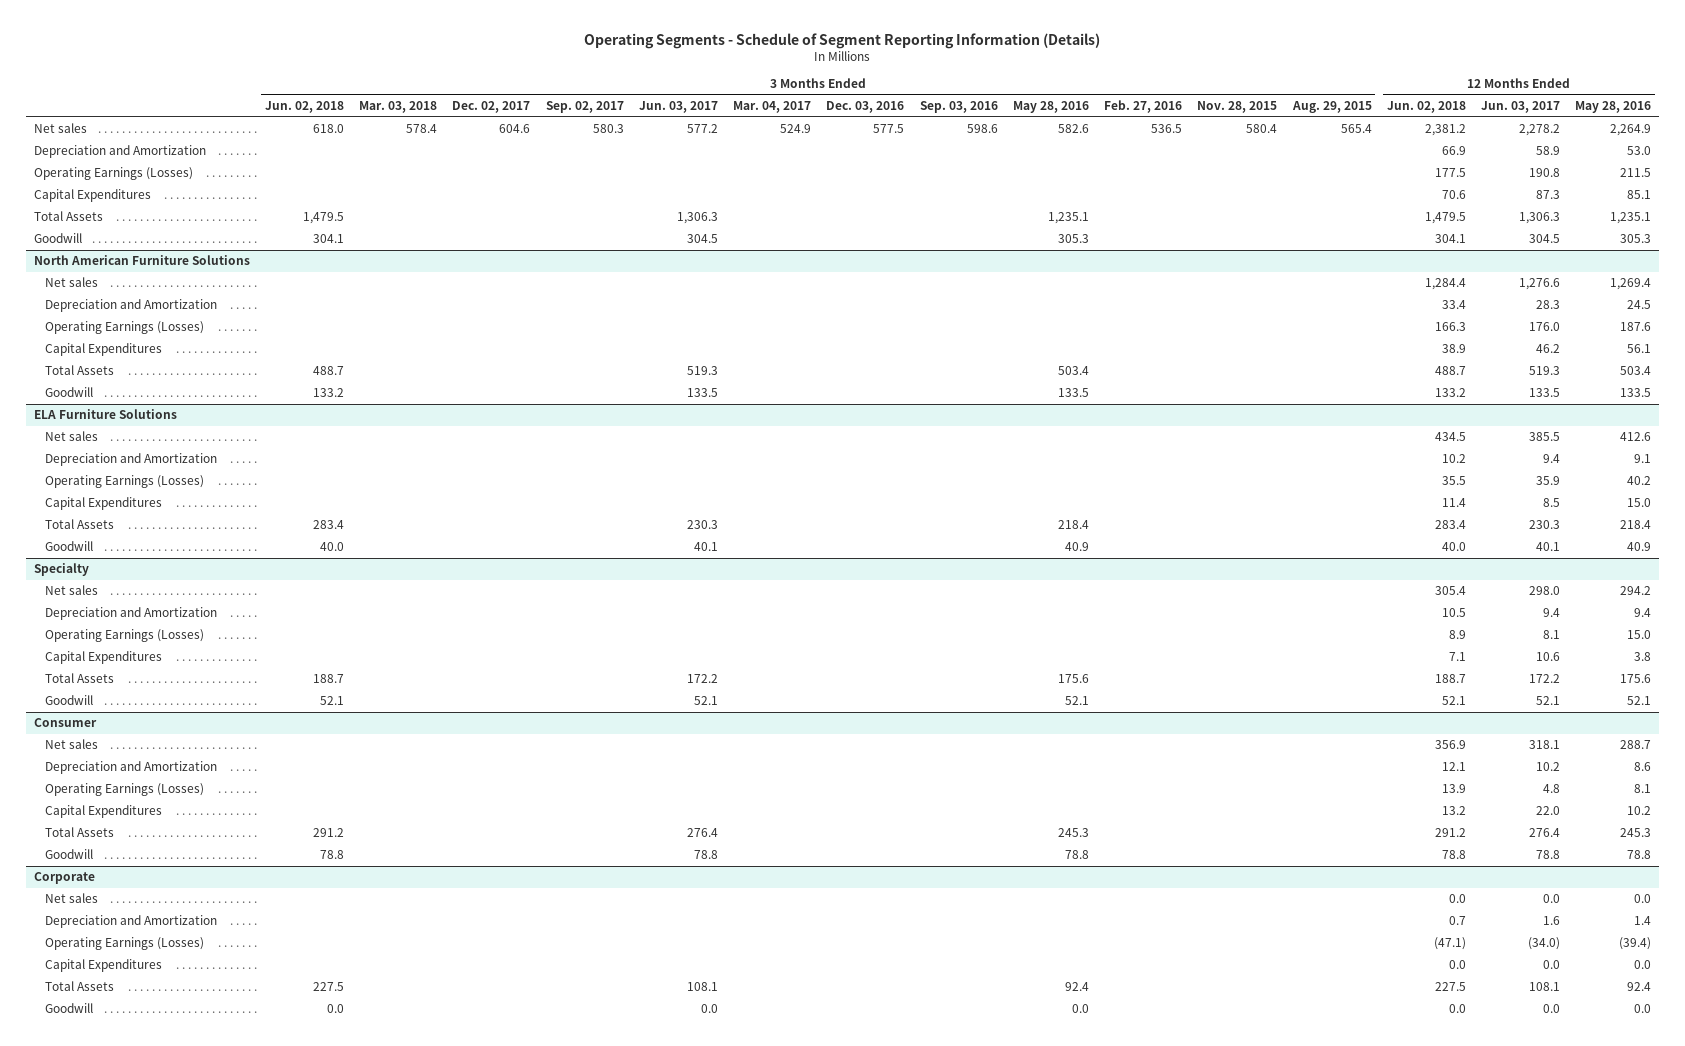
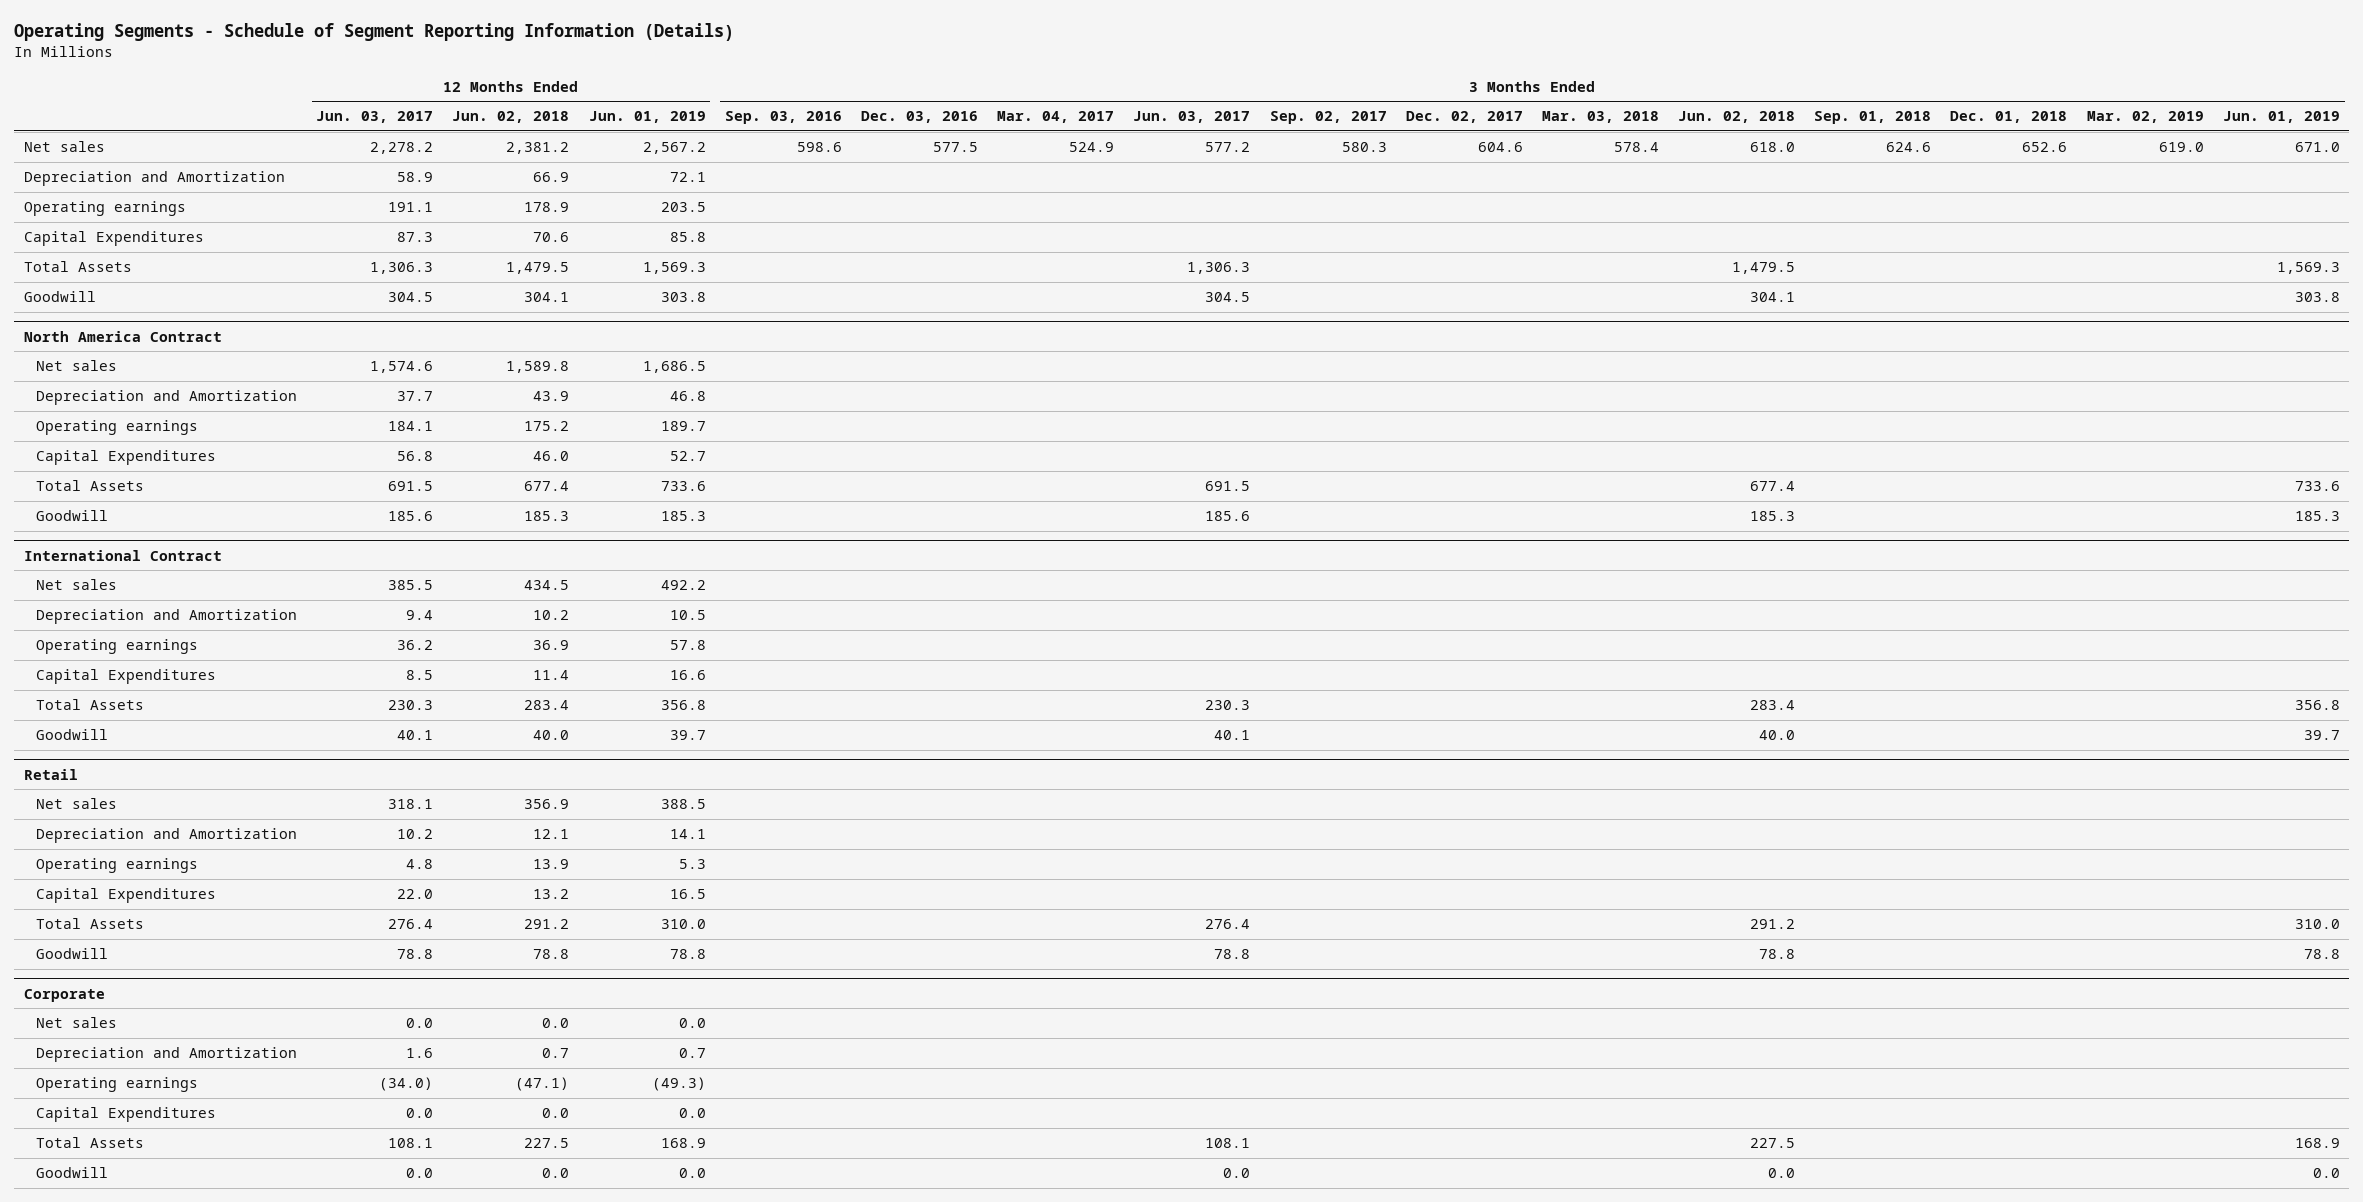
[1012,101,1089,114] May 28, 2016 -> none
[1104,100,1183,114] Feb. 27, 2016 -> none
[1197,101,1278,114] Nov. 28, 2015 -> none
[1291,101,1372,114] Aug. 29, 2015 -> none
[1575,101,1652,114] May 28, 2016 -> none
none -> [588,111,706,124] Jun. 01, 2019
none -> [1814,111,1932,125] Sep. 01, 2018
none -> [1950,111,2068,124] Dec. 01, 2018
none -> [2086,111,2204,124] Mar. 02, 2019
none -> [2222,111,2340,124] Jun. 01, 2019
[33,167,193,181] Operating Earnings (Losses) -> [23,201,186,217] Operating earnings
[1434,168,1466,178] 177.5 -> [524,202,570,213] 178.9
[1528,168,1560,178] 190.8 -> [388,202,434,213] 191.1
[33,255,250,266] North American Furniture Solutions -> none
[33,409,177,420] ELA Furniture Solutions -> none
none -> [23,330,222,342] North America Contract
[1424,278,1466,291] 1,284.4 -> [506,361,570,374] 1,589.8
[1518,278,1560,291] 1,276.6 -> [370,361,434,374] 1,574.6
[1441,300,1466,310] 33.4 -> [533,391,570,402] 43.9
[1535,300,1560,310] 28.3 -> [397,391,434,402] 37.7
[45,321,205,335] Operating Earnings (Losses) -> [36,420,199,436] Operating earnings
[1434,322,1466,332] 166.3 -> [524,421,570,432] 175.2
[1528,322,1560,332] 176.0 -> [388,421,434,432] 184.1
[1441,344,1466,354] 38.9 -> [533,451,570,462] 46.0
[1535,344,1560,354] 46.2 -> [397,451,434,462] 56.8
[312,366,344,376] 488.7 -> [1750,481,1796,492] 677.4
[686,366,718,376] 519.3 -> [1205,481,1251,492] 691.5
[1434,366,1466,376] 488.7 -> [524,481,570,492] 677.4
[1528,366,1560,376] 519.3 -> [388,481,434,492] 691.5
[312,388,344,398] 133.2 -> [1750,511,1796,522] 185.3
[686,388,718,398] 133.5 -> [1205,511,1251,522] 185.6
[1434,388,1466,398] 133.2 -> [524,511,570,522] 185.3
[1528,388,1560,398] 133.5 -> [388,511,434,522] 185.6
none -> [23,549,222,561] International Contract
[45,475,205,489] Operating Earnings (Losses) -> [36,639,199,655] Operating earnings
[1441,476,1466,486] 35.5 -> [533,640,570,651] 36.9
[1535,476,1560,486] 35.9 -> [397,640,434,651] 36.2
[33,563,89,577] Specialty -> none
[45,585,99,596] Net sales -> none
[45,607,218,621] Depreciation and Amortization -> none
[45,629,205,643] Operating Earnings (Losses) -> none
[45,651,163,665] Capital Expenditures -> none
[45,673,115,684] Total Assets -> none
[45,695,94,706] Goodwill -> none
[33,718,97,728] Consumer -> none
none -> [23,768,78,780] Retail
[45,783,205,797] Operating Earnings (Losses) -> [36,858,199,874] Operating earnings
[45,937,205,951] Operating Earnings (Losses) -> [36,1077,199,1093] Operating earnings

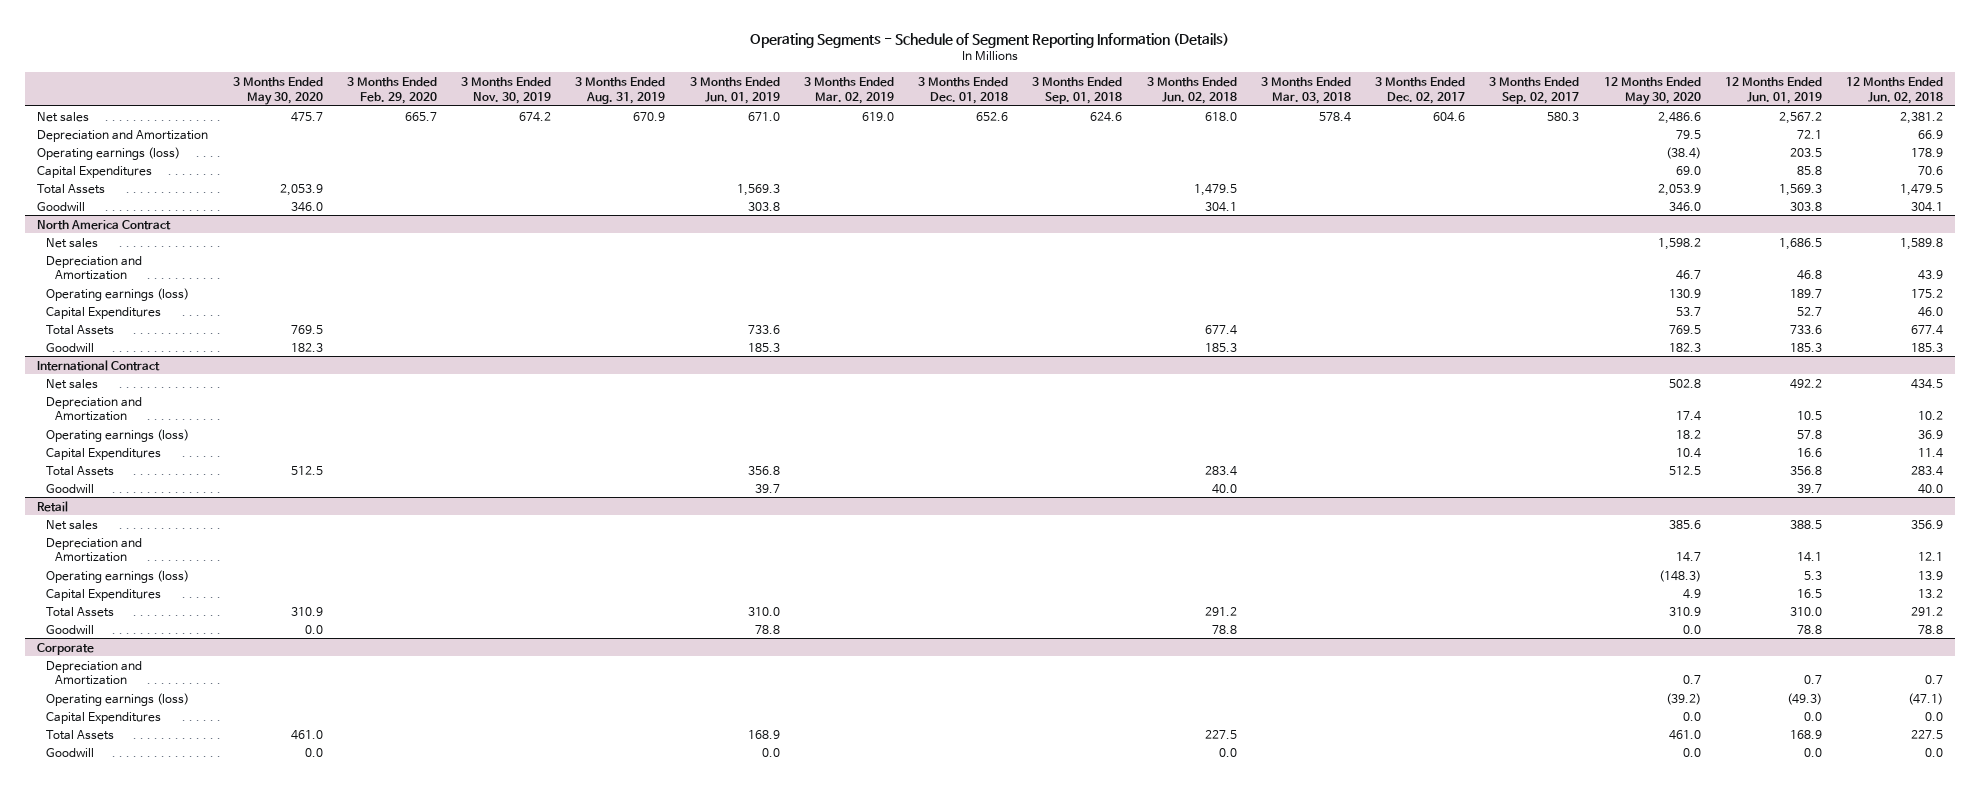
[316,111,434,124] Jun. 03, 2017 -> none
[724,111,842,125] Sep. 03, 2016 -> none
[860,111,978,124] Dec. 03, 2016 -> none
[997,111,1115,124] Mar. 04, 2017 -> none
[1133,111,1251,124] Jun. 03, 2017 -> none
none -> [232,76,323,105] 3 Months Ended May 30, 2020
none -> [346,76,437,104] 3 Months Ended Feb. 29, 2020
none -> [461,76,552,104] 3 Months Ended Nov. 30, 2019
none -> [575,76,666,104] 3 Months Ended Aug. 31, 2019
none -> [1603,76,1701,105] 12 Months Ended May 30, 2020
[23,201,186,217] Operating earnings -> [37,146,181,160] Operating earnings (loss)
[36,420,199,436] Operating earnings -> [46,287,190,301] Operating earnings (loss)
[36,639,199,655] Operating earnings -> [46,428,190,442] Operating earnings (loss)
[36,858,199,874] Operating earnings -> [46,569,190,583] Operating earnings (loss)
[36,1017,118,1029] Net sales -> none
[36,1077,199,1093] Operating earnings -> [46,692,190,706] Operating earnings (loss)

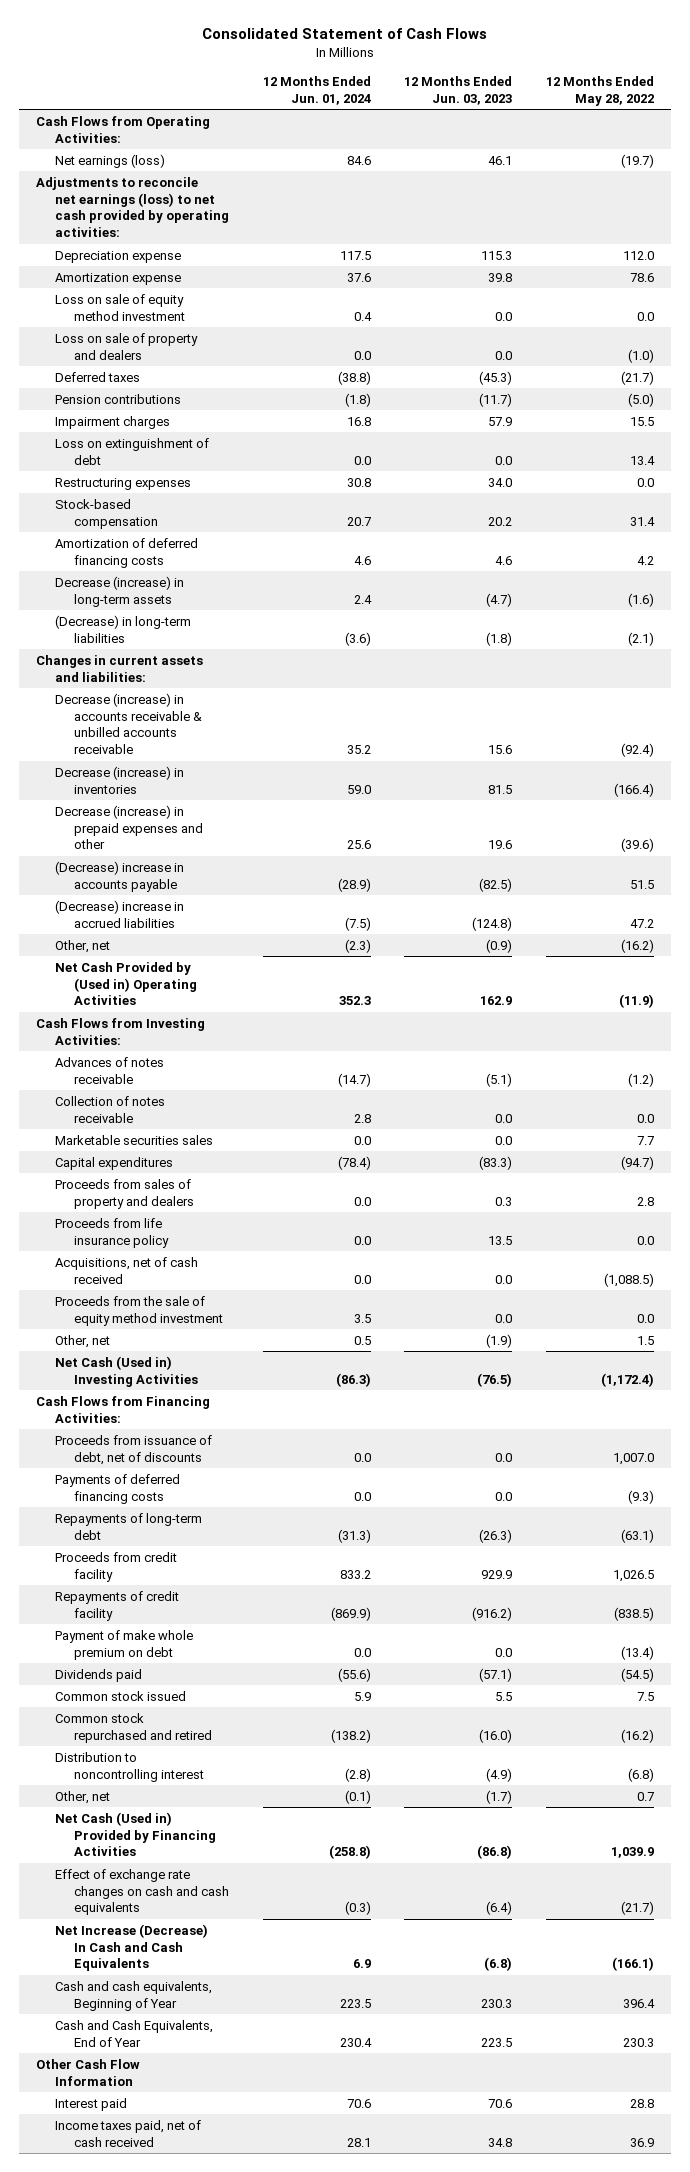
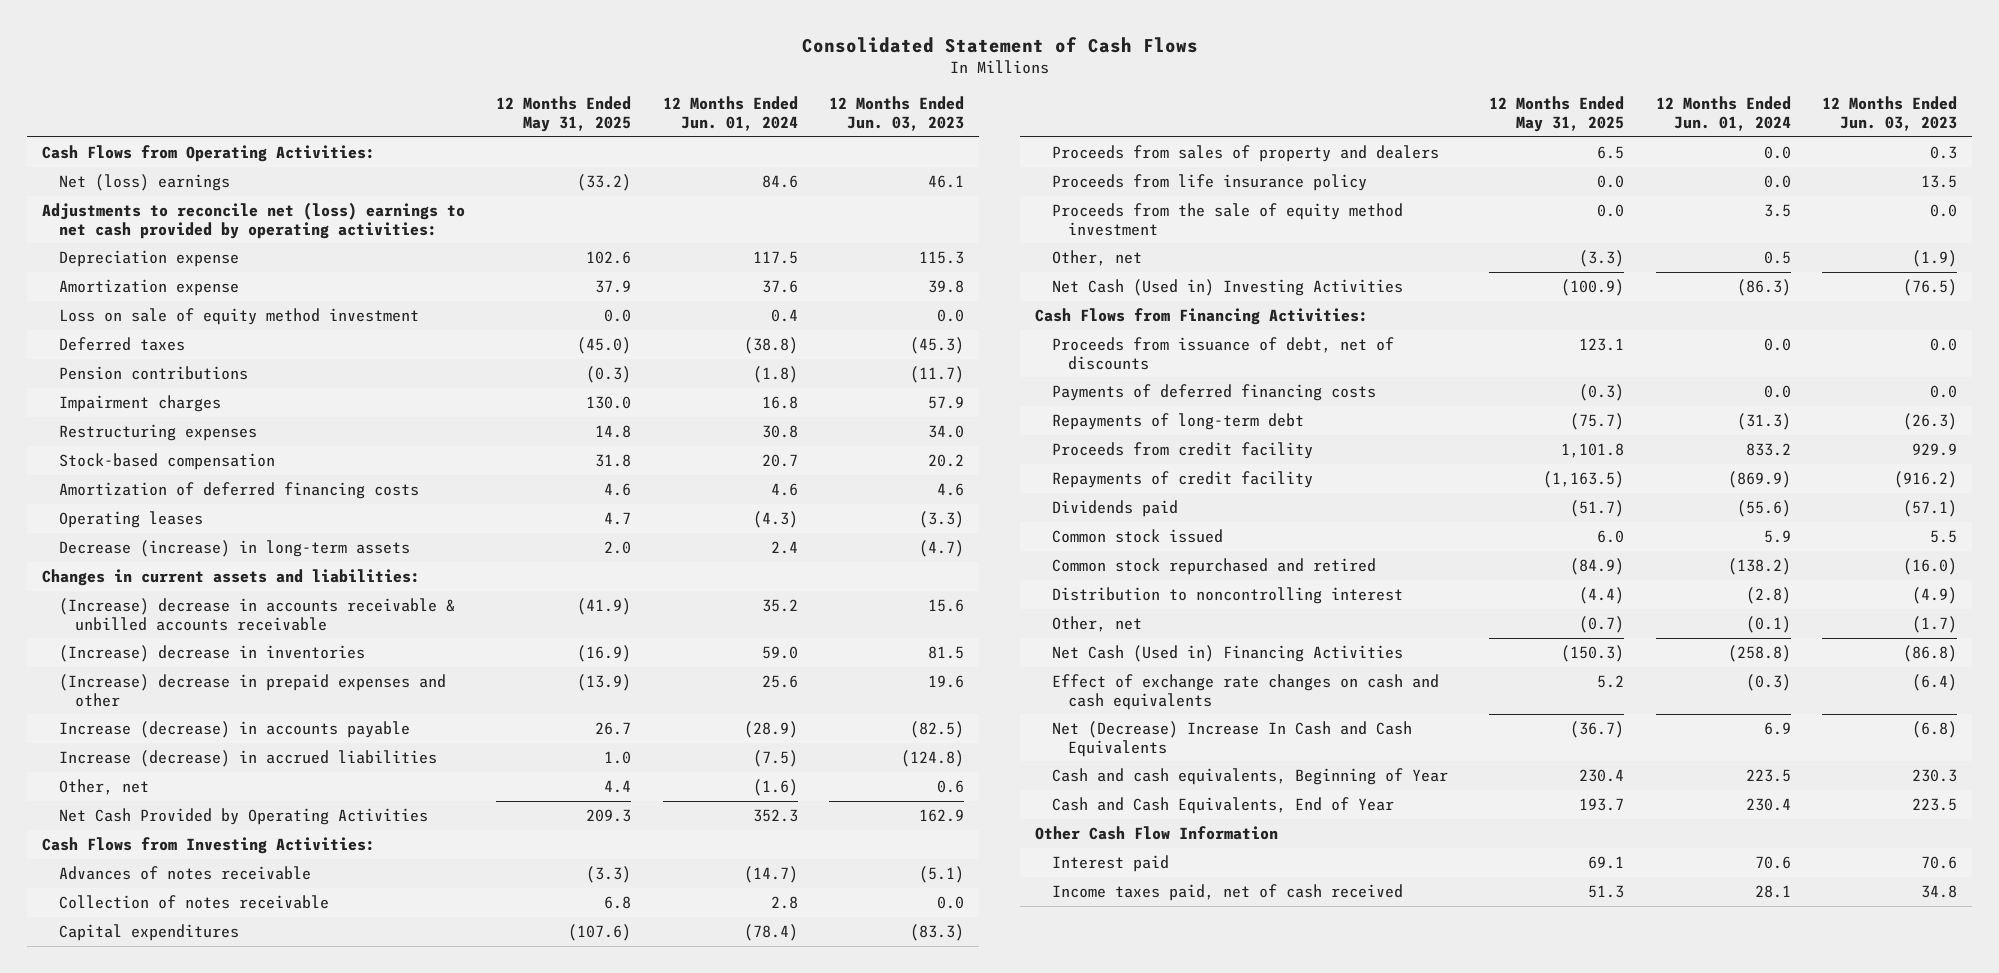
[545,76,654,106] 12 Months Ended May 28, 2022 -> none
none -> [496,96,632,133] 12 Months Ended May 31, 2025
[54,153,165,168] Net earnings (loss) -> [58,173,230,191] Net (loss) earnings
[35,176,229,238] Adjustments to reconcile net earnings (loss) to net cash provided by operating activities: -> [42,201,466,239] Adjustments to reconcile net (loss) earnings to net cash provided by operating activities:
[54,332,198,360] Loss on sale of property and dealers -> none
[54,437,209,465] Loss on extinguishment of debt -> none
none -> [58,510,203,528] Operating leases
[54,614,191,643] (Decrease) in long-term liabilities -> none
[54,692,203,755] Decrease (increase) in accounts receivable & unbilled accounts receivable -> [58,597,455,631] (Increase) decrease in accounts receivable & unbilled accounts receivable
[54,765,184,794] Decrease (increase) in inventories -> [58,644,365,662] (Increase) decrease in inventories
[54,804,204,850] Decrease (increase) in prepaid expenses and other -> [58,673,446,707] (Increase) decrease in prepaid expenses and other
[54,860,184,892] (Decrease) increase in accounts payable -> [58,720,410,738] Increase (decrease) in accounts payable
[54,899,184,928] (Decrease) increase in accrued liabilities -> [58,749,437,767] Increase (decrease) in accrued liabilities
[344,938,371,953] (2.3) -> [752,778,798,796] (1.6)
[486,938,513,953] (0.9) -> [936,779,964,793] 0.6
[54,961,198,1006] Net Cash Provided by (Used in) Operating Activities -> [58,807,428,825] Net Cash Provided by Operating Activities
[54,1134,213,1145] Marketable securities sales -> none
[54,1256,198,1284] Acquisitions, net of cash received -> none
[54,1629,193,1660] Payment of make whole premium on debt -> none
[54,1811,217,1857] Net Cash (Used in) Provided by Financing Activities -> [1051,644,1403,662] Net Cash (Used in) Financing Activities
[54,1923,208,1972] Net Increase (Decrease) In Cash and Cash Equivalents -> [1051,720,1412,757] Net (Decrease) Increase In Cash and Cash Equivalents

